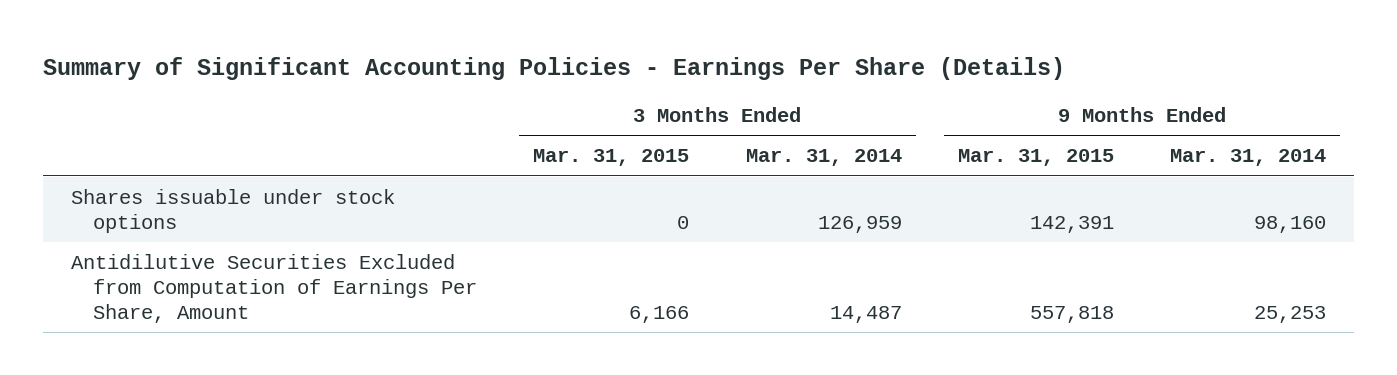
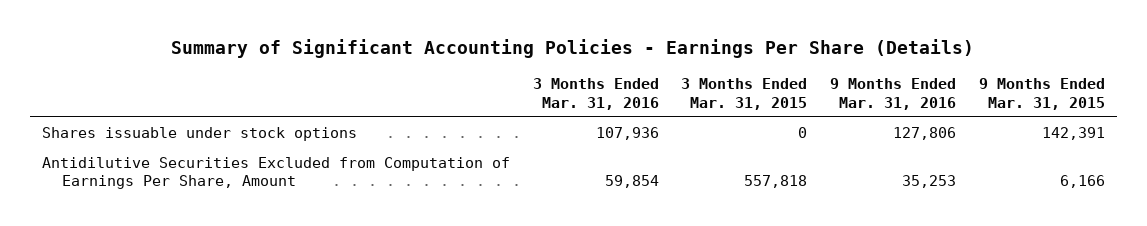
[745,149,902,167] Mar. 31, 2014 -> none
[1170,149,1327,167] Mar. 31, 2014 -> none
none -> [532,78,659,110] 3 Months Ended Mar. 31, 2016
none -> [830,78,957,110] 9 Months Ended Mar. 31, 2016
[629,305,690,323] 6,166 -> [744,175,808,189] 557,818
[1029,305,1114,323] 557,818 -> [1060,175,1106,189] 6,166

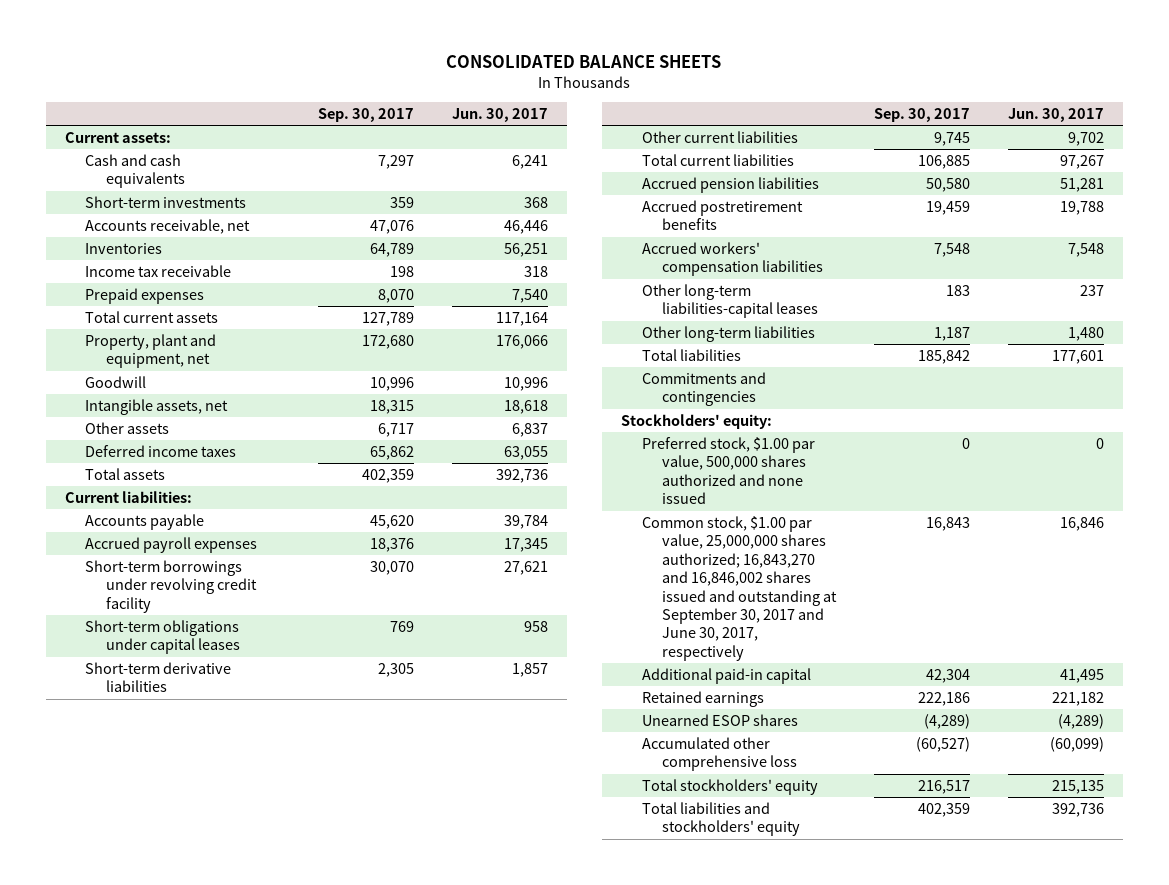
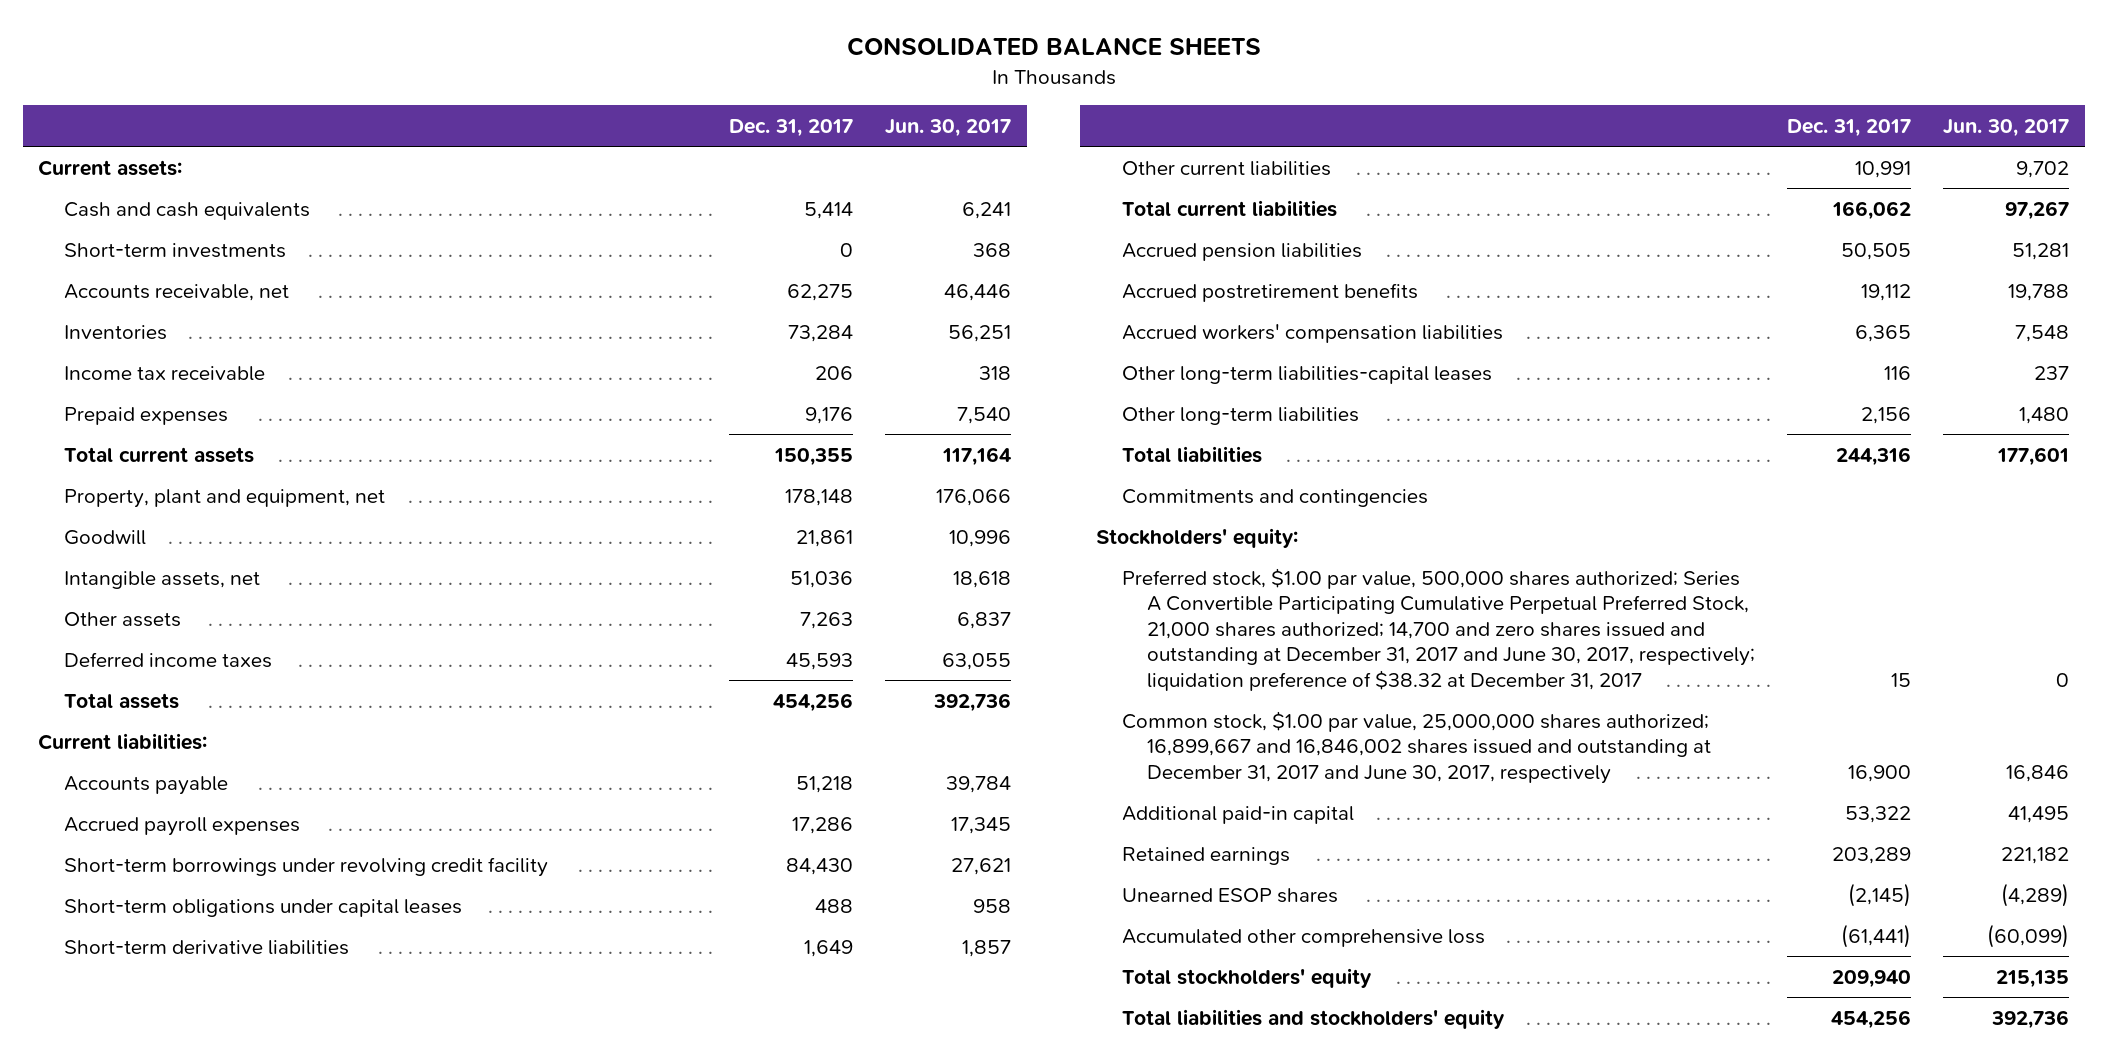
[317,107,414,122] Sep. 30, 2017 -> none
none -> [729,119,854,138] Dec. 31, 2017
[641,436,815,505] Preferred stock, $1.00 par value, 500,000 shares authorized and none issued -> [1121,567,1756,691] Preferred stock, $1.00 par value, 500,000 shares authorized; Series A Convertible Participating Cumulative Perpetual Preferred Stock, 21,000 shares authorized; 14,700 and zero shares issued and outstanding at December 31, 2017 and June 30, 2017, respectively; liquidation preference of $38.32 at December 31, 2017
[641,515,837,661] Common stock, $1.00 par value, 25,000,000 shares authorized; 16,843,270 and 16,846,002 shares issued and outstanding at September 30, 2017 and June 30, 2017, respectively -> [1121,710,1712,784] Common stock, $1.00 par value, 25,000,000 shares authorized; 16,899,667 and 16,846,002 shares issued and outstanding at December 31, 2017 and June 30, 2017, respectively

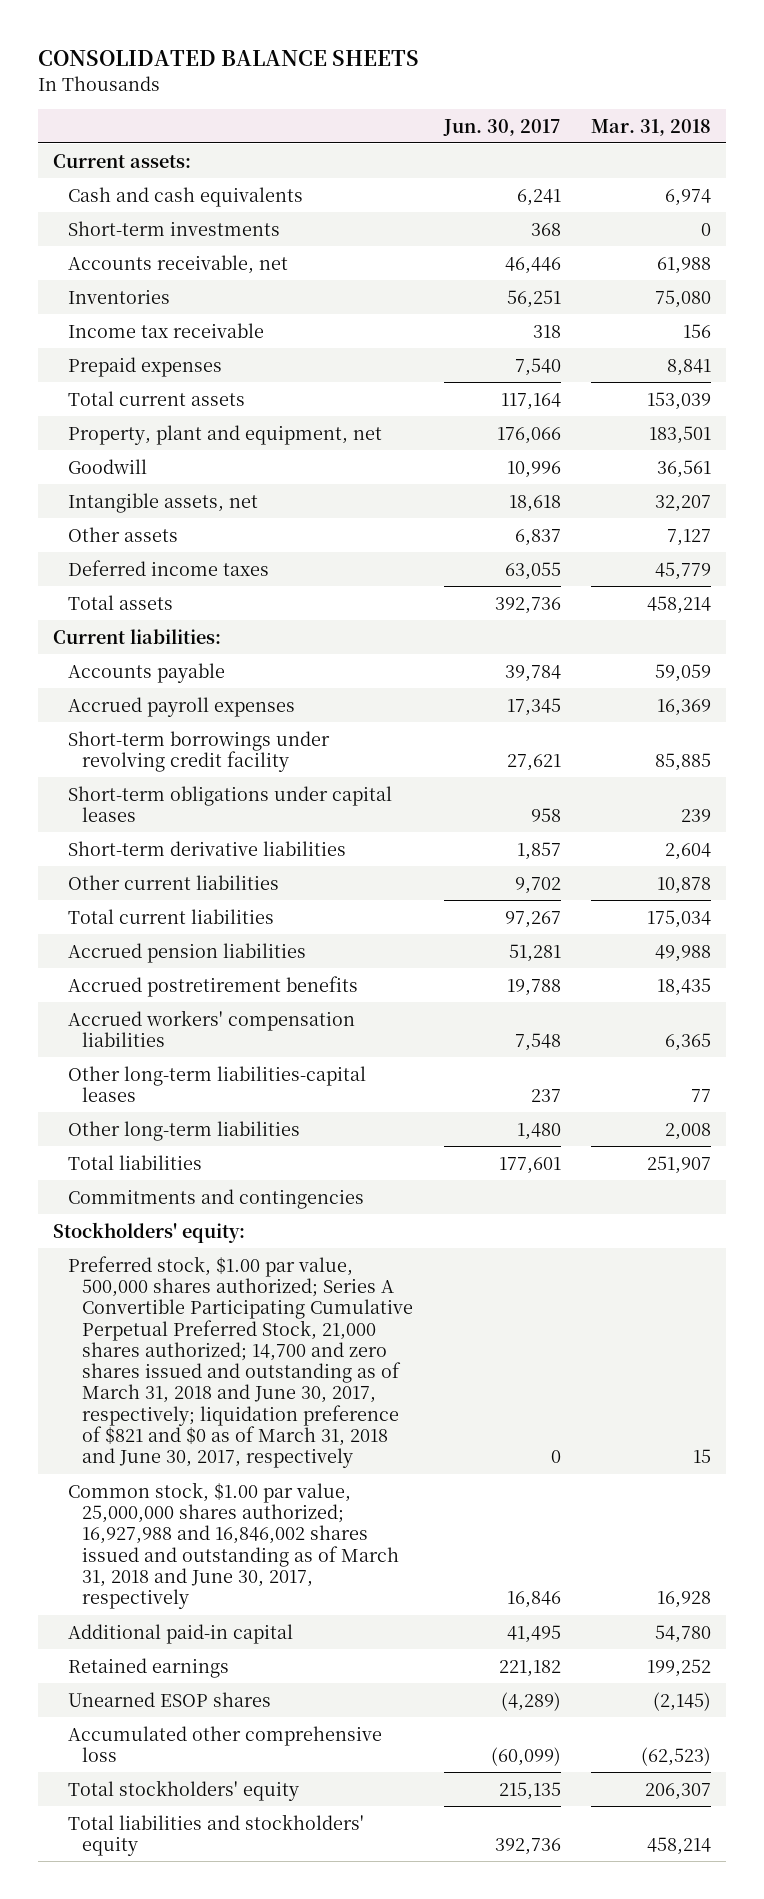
[729,119,854,138] Dec. 31, 2017 -> none
none -> [591,118,712,136] Mar. 31, 2018
[1121,567,1756,691] Preferred stock, $1.00 par value, 500,000 shares authorized; Series A Convertible Participating Cumulative Perpetual Preferred Stock, 21,000 shares authorized; 14,700 and zero shares issued and outstanding at December 31, 2017 and June 30, 2017, respectively; liquidation preference of $38.32 at December 31, 2017 -> [67,1255,413,1469] Preferred stock, $1.00 par value, 500,000 shares authorized; Series A Convertible Participating Cumulative Perpetual Preferred Stock, 21,000 shares authorized; 14,700 and zero shares issued and outstanding as of March 31, 2018 and June 30, 2017, respectively; liquidation preference of $821 and $0 as of March 31, 2018 and June 30, 2017, respectively
[1121,710,1712,784] Common stock, $1.00 par value, 25,000,000 shares authorized; 16,899,667 and 16,846,002 shares issued and outstanding at December 31, 2017 and June 30, 2017, respectively -> [67,1481,399,1610] Common stock, $1.00 par value, 25,000,000 shares authorized; 16,927,988 and 16,846,002 shares issued and outstanding as of March 31, 2018 and June 30, 2017, respectively

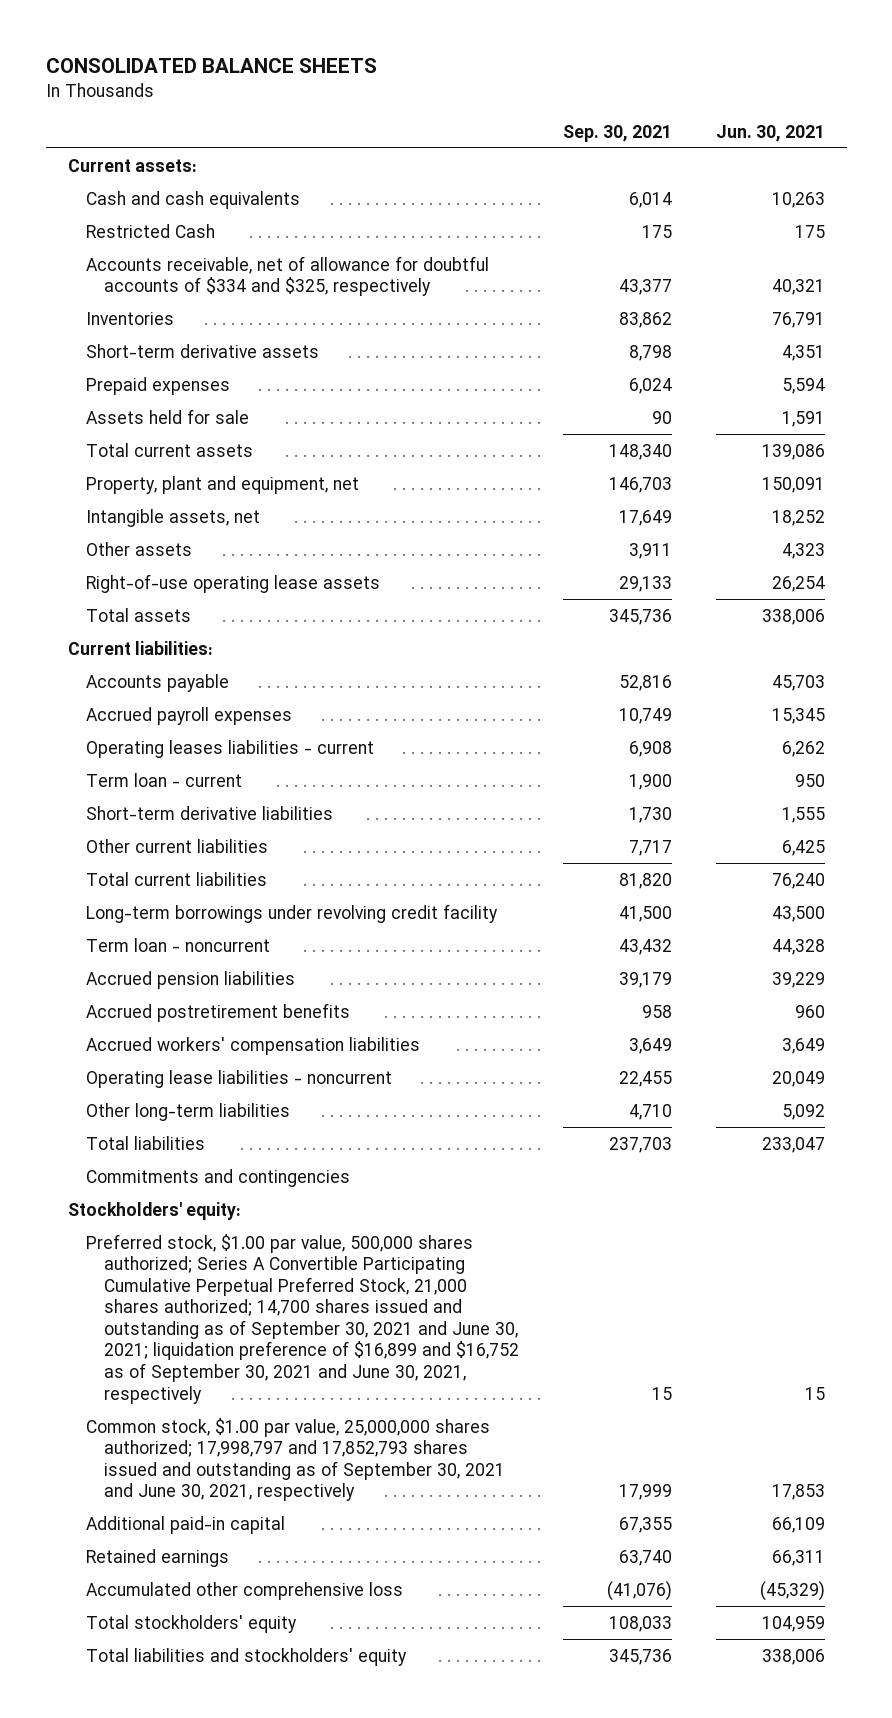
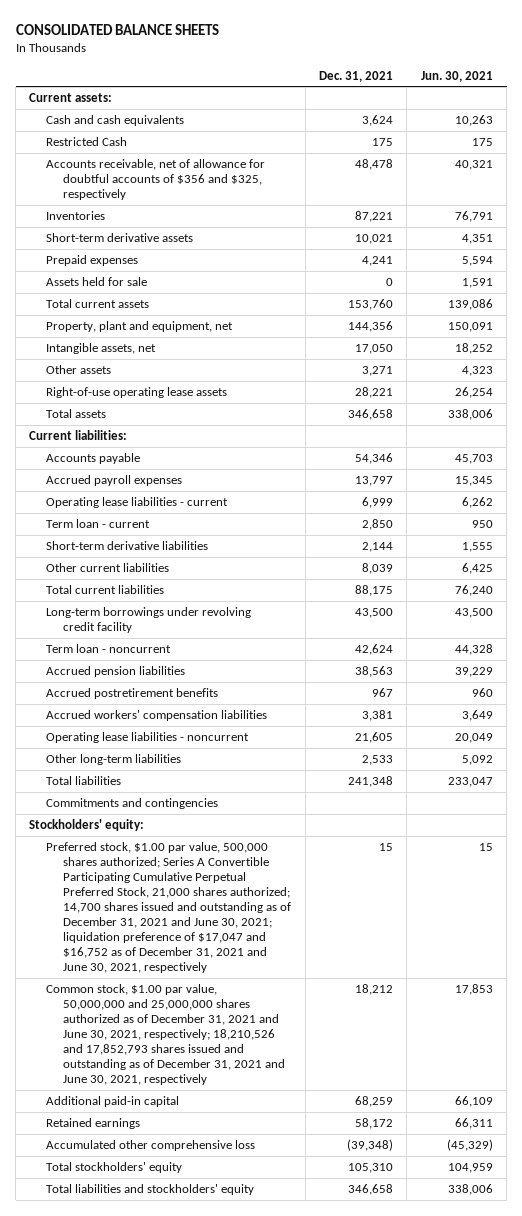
[562,124,672,142] Sep. 30, 2021 -> none
none -> [319,70,394,82] Dec. 31, 2021
[85,255,489,297] Accounts receivable, net of allowance for doubtful accounts of $334 and $325, respectively -> [46,158,266,200] Accounts receivable, net of allowance for doubtful accounts of $356 and $325, respectively
[85,739,374,758] Operating leases liabilities - current -> [46,496,229,508] Operating lease liabilities - current
[85,1233,519,1404] Preferred stock, $1.00 par value, 500,000 shares authorized; Series A Convertible Participating Cumulative Perpetual Preferred Stock, 21,000 shares authorized; 14,700 shares issued and outstanding as of September 30, 2021 and June 30, 2021; liquidation preference of $16,899 and $16,752 as of September 30, 2021 and June 30, 2021, respectively -> [46,841,292,974] Preferred stock, $1.00 par value, 500,000 shares authorized; Series A Convertible Participating Cumulative Perpetual Preferred Stock, 21,000 shares authorized; 14,700 shares issued and outstanding as of December 31, 2021 and June 30, 2021; liquidation preference of $17,047 and $16,752 as of December 31, 2021 and June 30, 2021, respectively
[85,1417,505,1502] Common stock, $1.00 par value, 25,000,000 shares authorized; 17,998,797 and 17,852,793 shares issued and outstanding as of September 30, 2021 and June 30, 2021, respectively -> [46,983,286,1086] Common stock, $1.00 par value, 50,000,000 and 25,000,000 shares authorized as of December 31, 2021 and June 30, 2021, respectively; 18,210,526 and 17,852,793 shares issued and outstanding as of December 31, 2021 and June 30, 2021, respectively

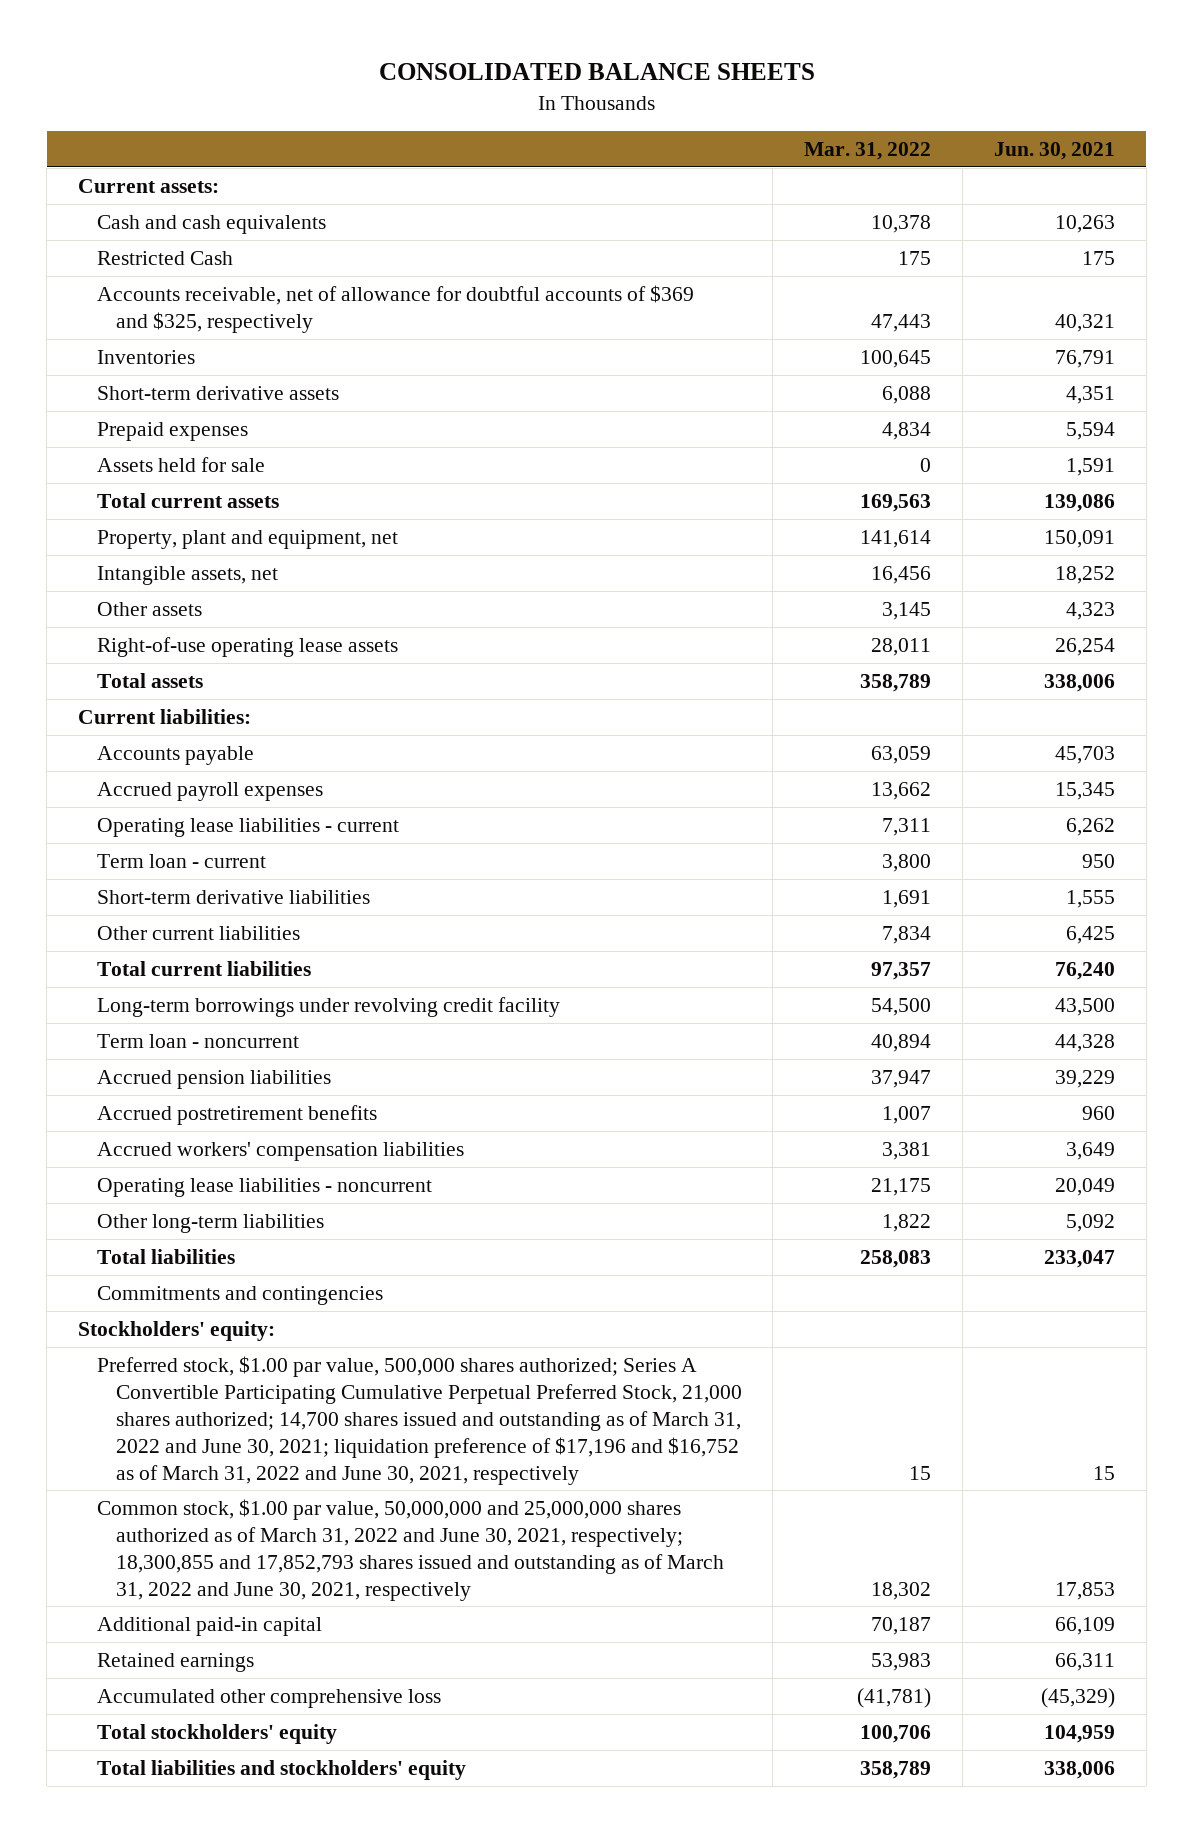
[319,70,394,82] Dec. 31, 2021 -> none
none -> [804,142,932,161] Mar. 31, 2022
[46,158,266,200] Accounts receivable, net of allowance for doubtful accounts of $356 and $325, respectively -> [96,284,694,333] Accounts receivable, net of allowance for doubtful accounts of $369 and $325, respectively
[46,841,292,974] Preferred stock, $1.00 par value, 500,000 shares authorized; Series A Convertible Participating Cumulative Perpetual Preferred Stock, 21,000 shares authorized; 14,700 shares issued and outstanding as of December 31, 2021 and June 30, 2021; liquidation preference of $17,047 and $16,752 as of December 31, 2021 and June 30, 2021, respectively -> [96,1355,742,1485] Preferred stock, $1.00 par value, 500,000 shares authorized; Series A Convertible Participating Cumulative Perpetual Preferred Stock, 21,000 shares authorized; 14,700 shares issued and outstanding as of March 31, 2022 and June 30, 2021; liquidation preference of $17,196 and $16,752 as of March 31, 2022 and June 30, 2021, respectively
[46,983,286,1086] Common stock, $1.00 par value, 50,000,000 and 25,000,000 shares authorized as of December 31, 2021 and June 30, 2021, respectively; 18,210,526 and 17,852,793 shares issued and outstanding as of December 31, 2021 and June 30, 2021, respectively -> [96,1498,724,1601] Common stock, $1.00 par value, 50,000,000 and 25,000,000 shares authorized as of March 31, 2022 and June 30, 2021, respectively; 18,300,855 and 17,852,793 shares issued and outstanding as of March 31, 2022 and June 30, 2021, respectively

